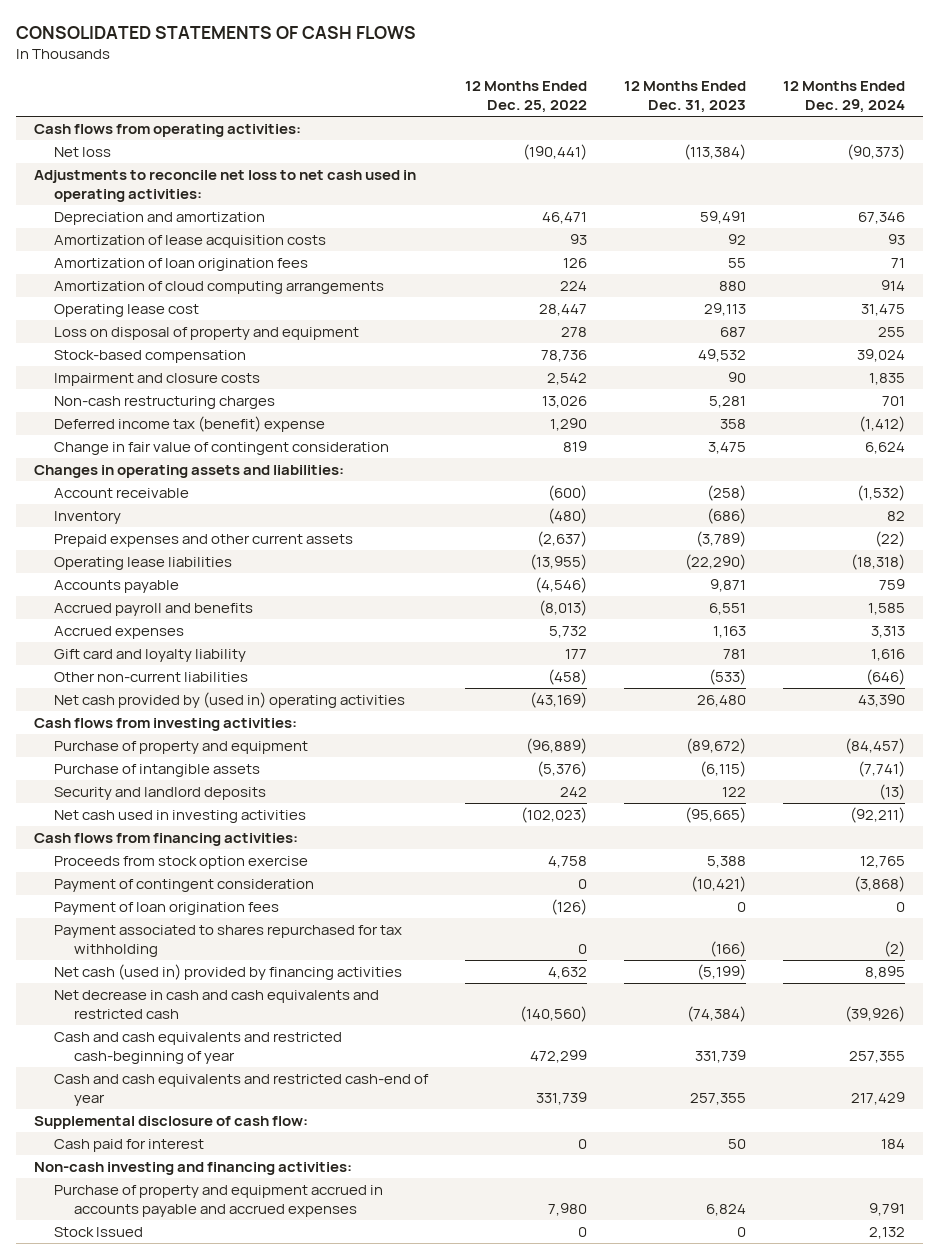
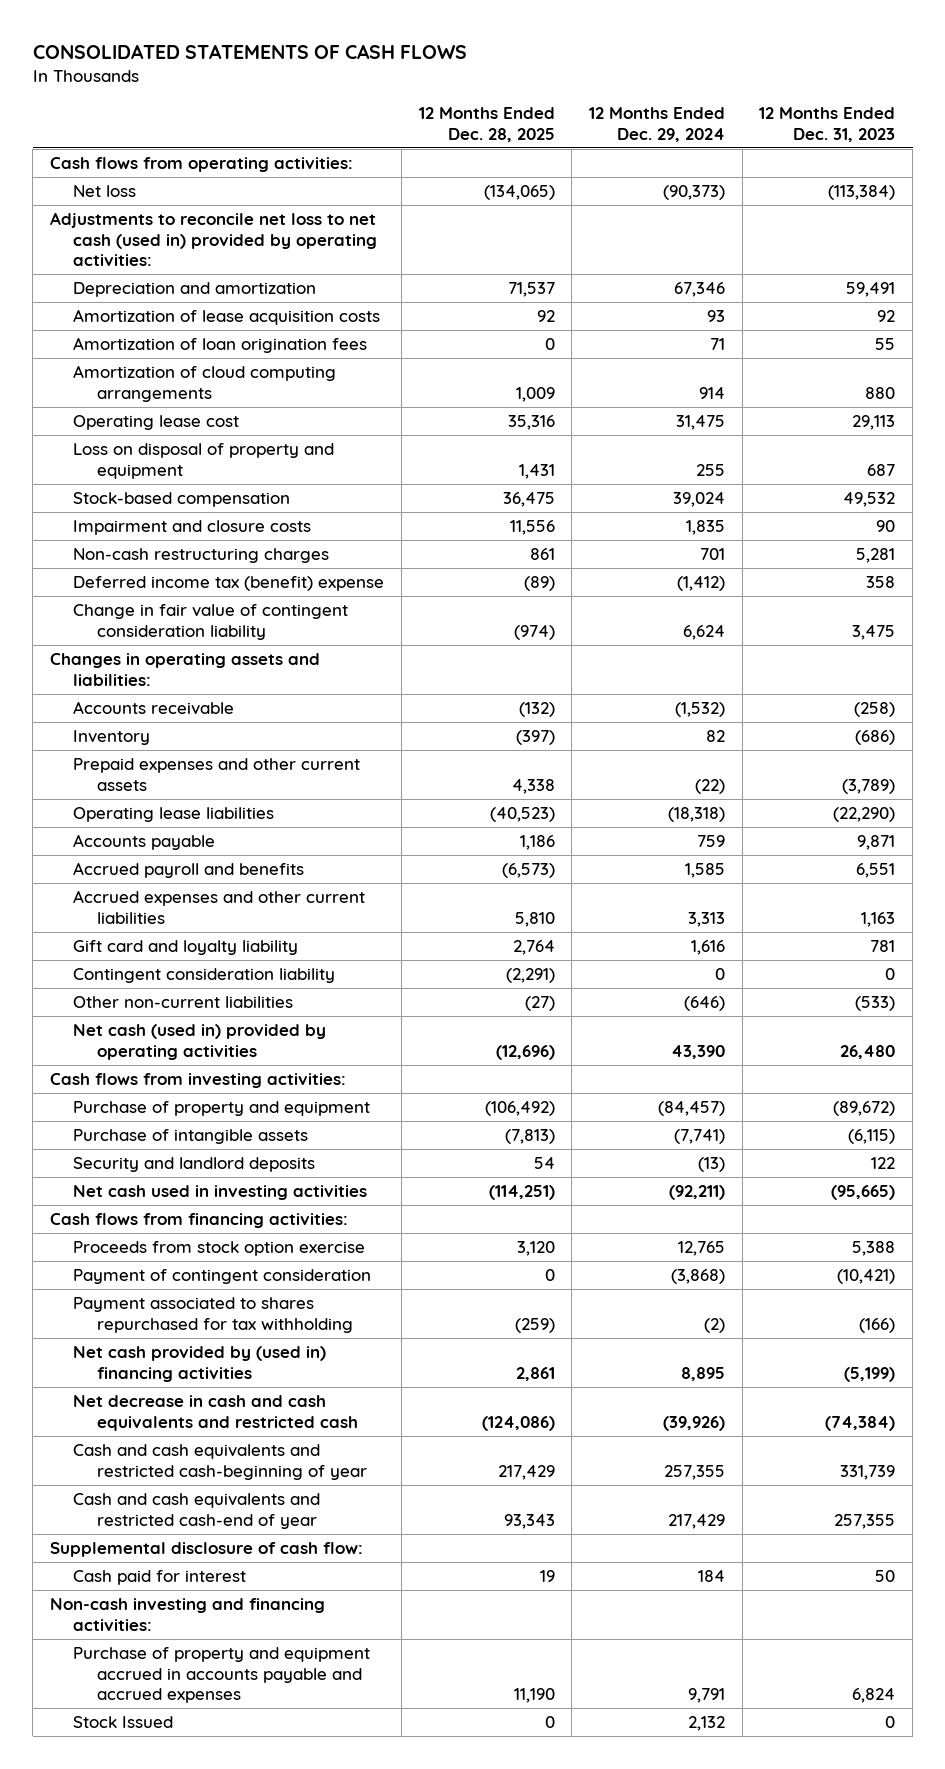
[465,81,588,114] 12 Months Ended Dec. 25, 2022 -> none
none -> [418,107,555,142] 12 Months Ended Dec. 28, 2025
[33,170,416,203] Adjustments to reconcile net loss to net cash used in operating activities: -> [49,212,378,267] Adjustments to reconcile net loss to net cash (used in) provided by operating activities:
[54,442,390,456] Change in fair value of contingent consideration -> [73,604,349,640] Change in fair value of contingent consideration liability
[54,488,190,499] Account receivable -> [73,701,235,716] Accounts receivable
[54,626,185,640] Accrued expenses -> [73,890,366,924] Accrued expenses and other current liabilities
none -> [73,968,336,984] Contingent consideration liability
[54,692,406,709] Net cash provided by (used in) operating activities -> [73,1024,327,1060] Net cash (used in) provided by operating activities
[54,902,280,916] Payment of loan origination fees -> none
[54,964,403,981] Net cash (used in) provided by financing activities -> [73,1346,327,1382] Net cash provided by (used in) financing activities

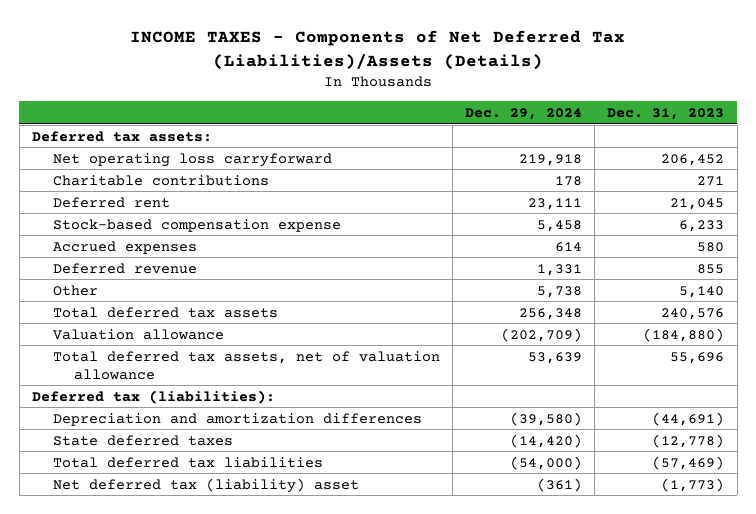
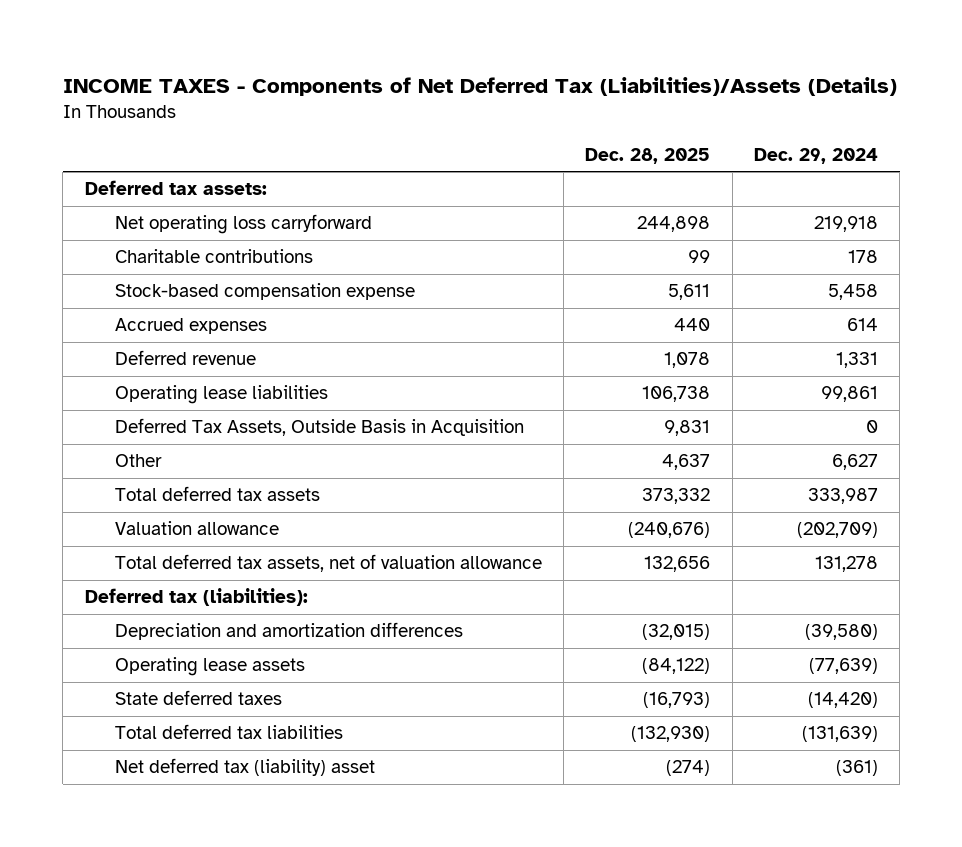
[607,107,725,120] Dec. 31, 2023 -> none
none -> [585,147,711,164] Dec. 28, 2025
[52,196,170,208] Deferred rent -> none
none -> [115,385,329,405] Operating lease liabilities
none -> [115,418,525,437] Deferred Tax Assets, Outside Basis in Acquisition
[537,285,583,298] 5,738 -> [831,454,878,471] 6,627
[519,307,583,320] 256,348 -> [807,488,878,505] 333,987
[528,351,583,364] 53,639 -> [814,556,878,573] 131,278
none -> [115,657,306,677] Operating lease assets
[510,455,583,470] (54,000) -> [801,726,878,743] (131,639)

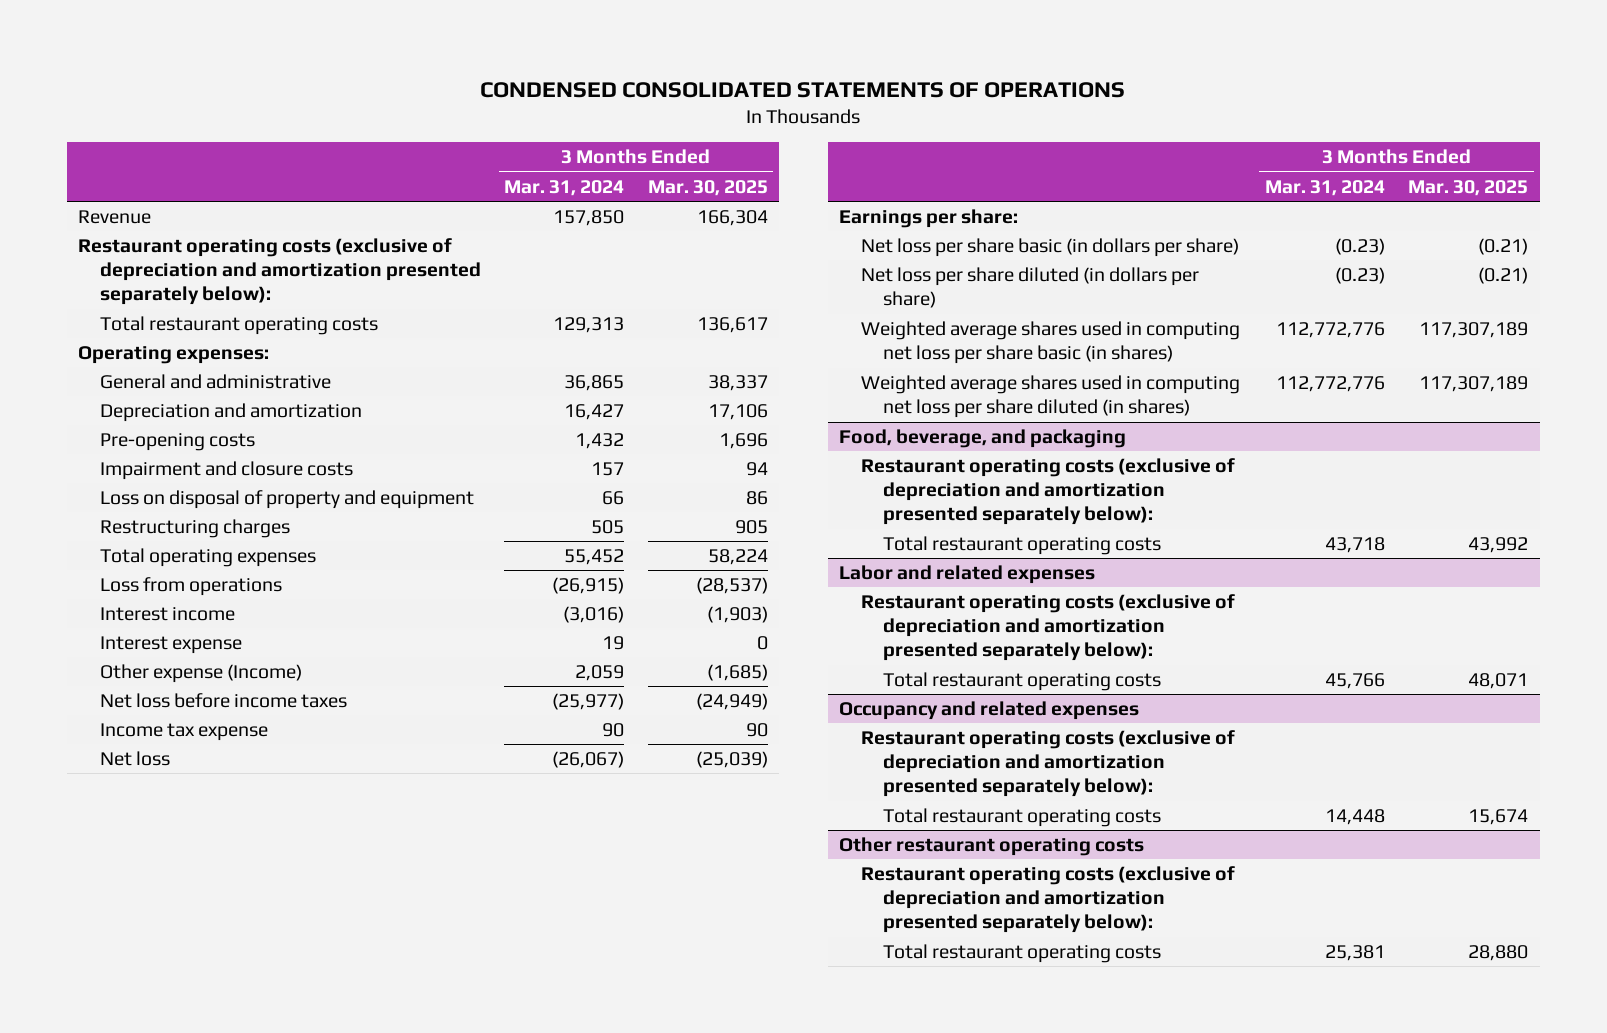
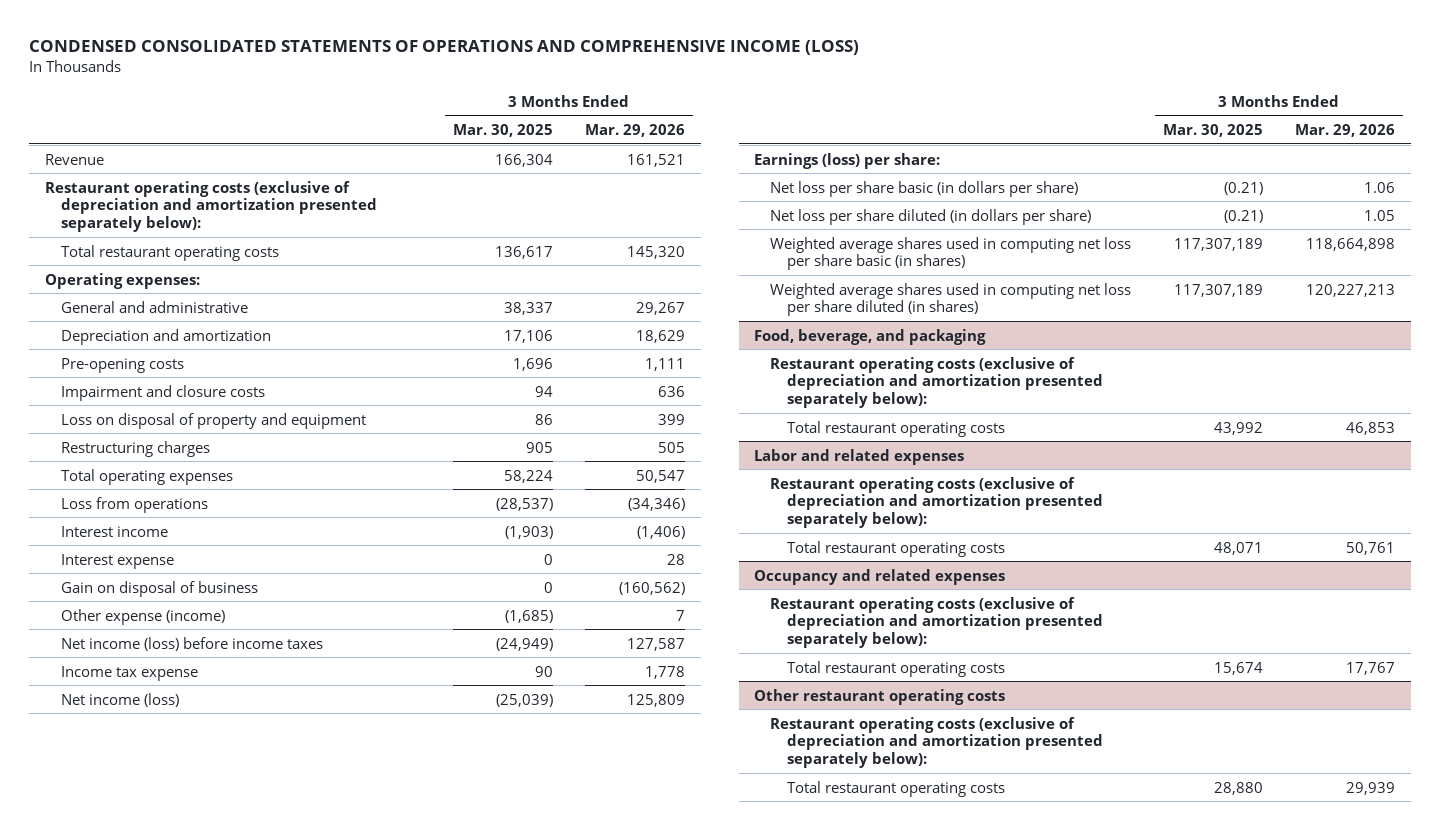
[480,81,1126,98] CONDENSED CONSOLIDATED STATEMENTS OF OPERATIONS -> [28,39,859,55] CONDENSED CONSOLIDATED STATEMENTS OF OPERATIONS AND COMPREHENSIVE INCOME (LOSS)
[504,179,625,196] Mar. 31, 2024 -> none
none -> [585,123,686,137] Mar. 29, 2026
none -> [60,580,258,597] Gain on disposal of business
[100,663,303,683] Other expense (Income) -> [60,608,225,625] Other expense (income)
[100,692,348,708] Net loss before income taxes -> [60,636,323,651] Net income (loss) before income taxes
[100,750,171,766] Net loss -> [60,692,179,707] Net income (loss)
[839,208,1019,228] Earnings per share: -> [754,152,941,169] Earnings (loss) per share:

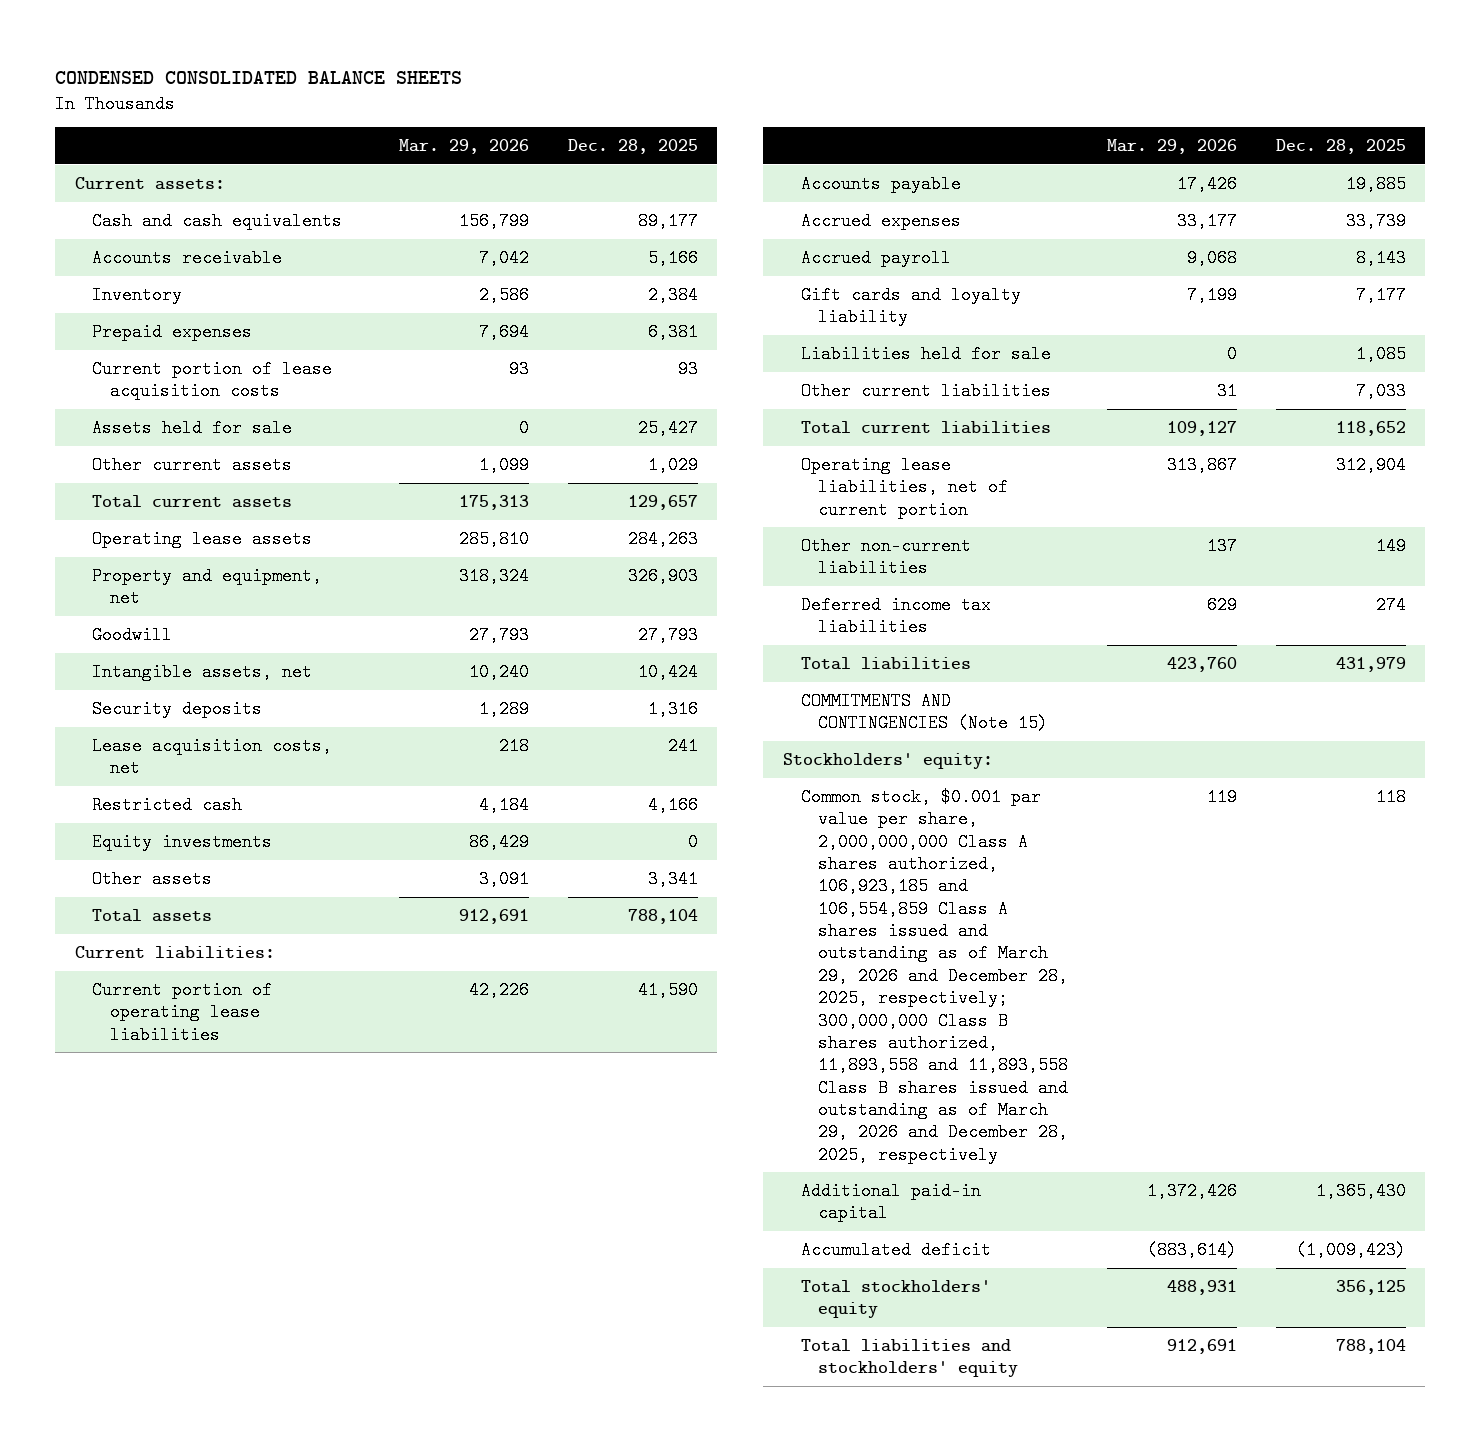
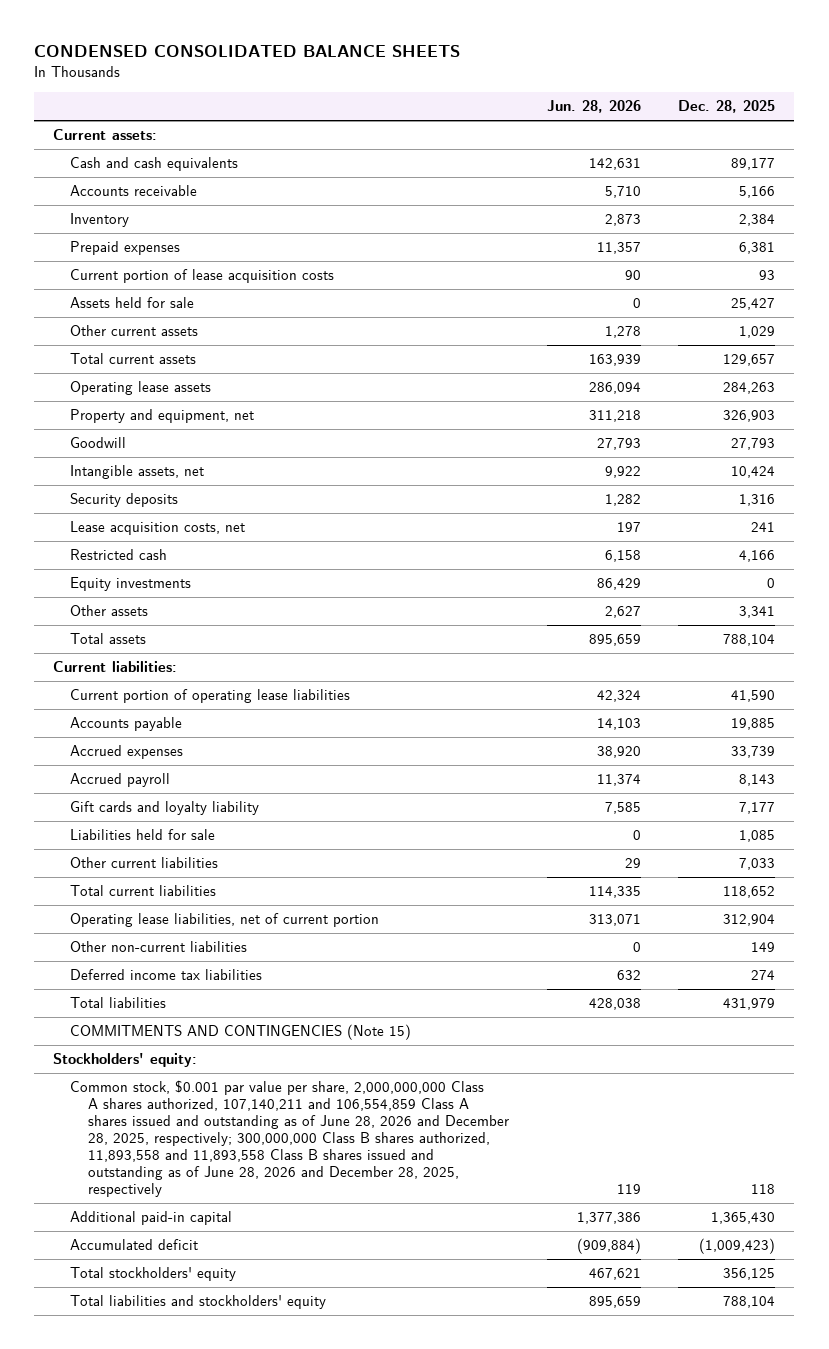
[399,138,530,154] Mar. 29, 2026 -> none
none -> [546,100,641,114] Jun. 28, 2026
[800,787,1069,1164] Common stock, $0.001 par value per share, 2,000,000,000 Class A shares authorized, 106,923,185 and 106,554,859 Class A shares issued and outstanding as of March 29, 2026 and December 28, 2025, respectively; 300,000,000 Class B shares authorized, 11,893,558 and 11,893,558 Class B shares issued and outstanding as of March 29, 2026 and December 28, 2025, respectively -> [70,1080,509,1197] Common stock, $0.001 par value per share, 2,000,000,000 Class A shares authorized, 107,140,211 and 106,554,859 Class A shares issued and outstanding as of June 28, 2026 and December 28, 2025, respectively; 300,000,000 Class B shares authorized, 11,893,558 and 11,893,558 Class B shares issued and outstanding as of June 28, 2026 and December 28, 2025, respectively

